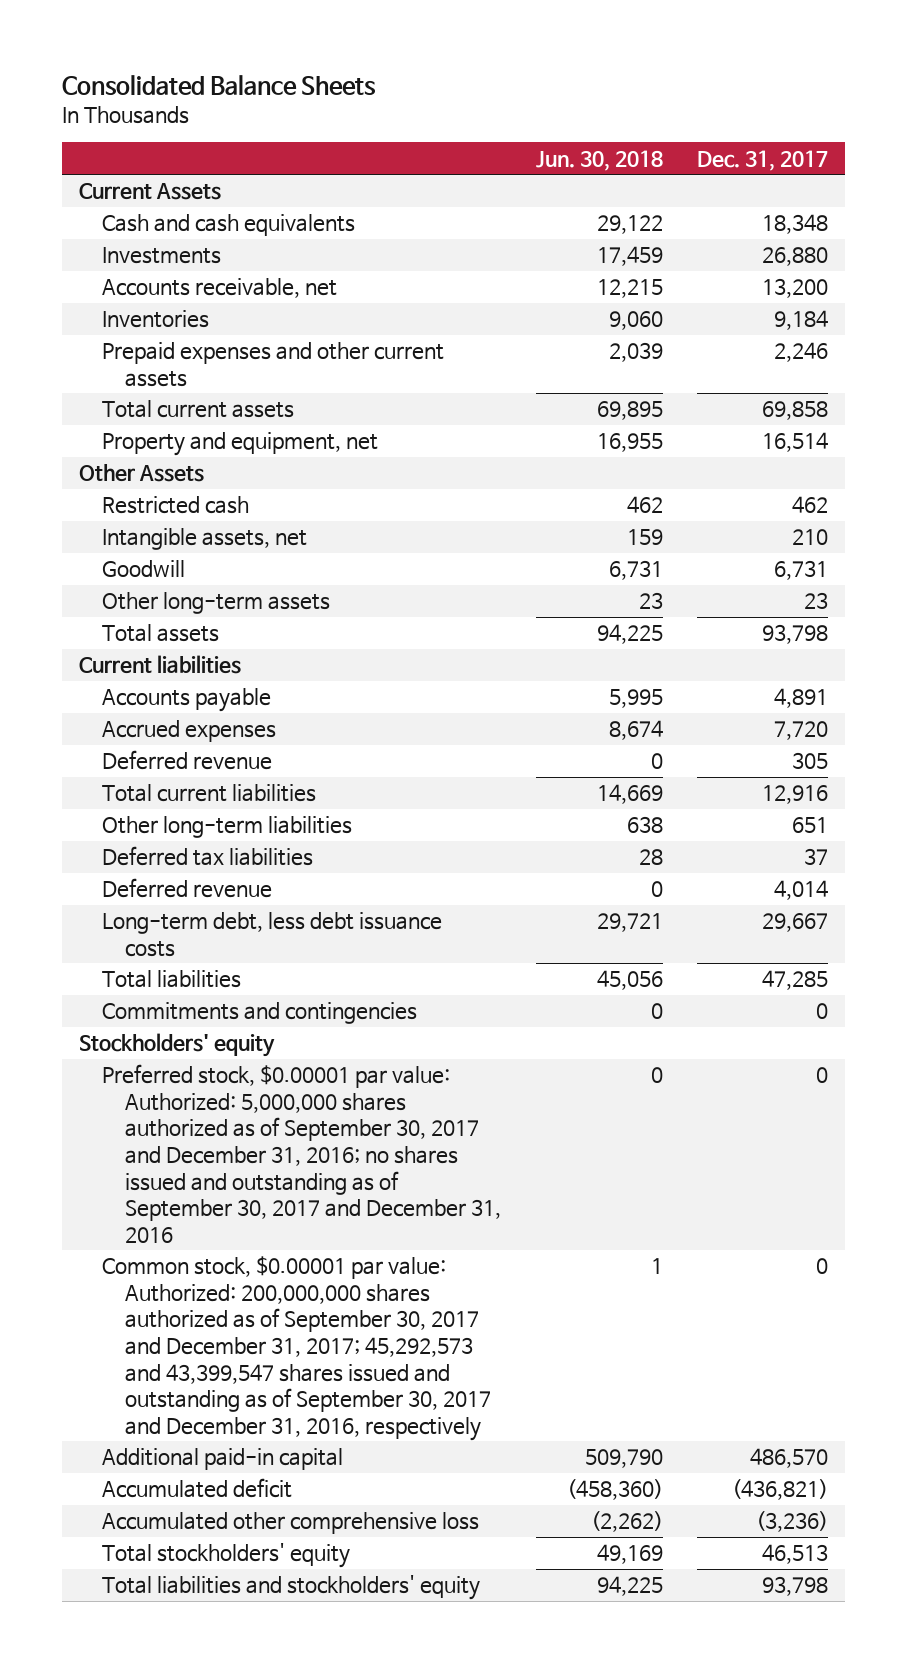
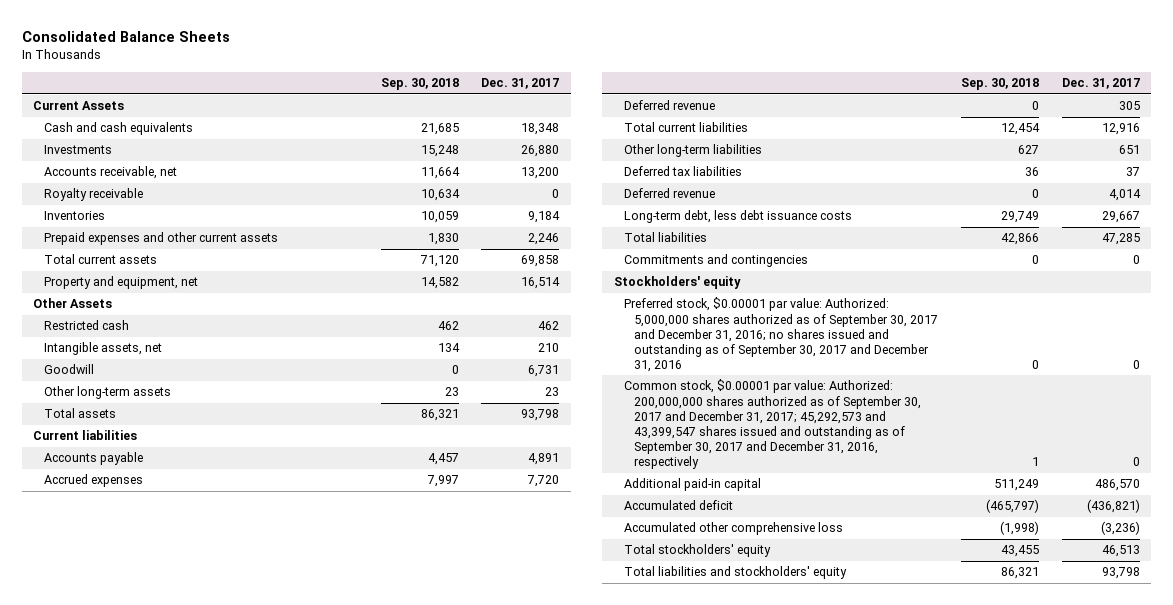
[535,149,663,171] Jun. 30, 2018 -> none
none -> [380,78,459,91] Sep. 30, 2018
none -> [43,188,143,202] Royalty receivable

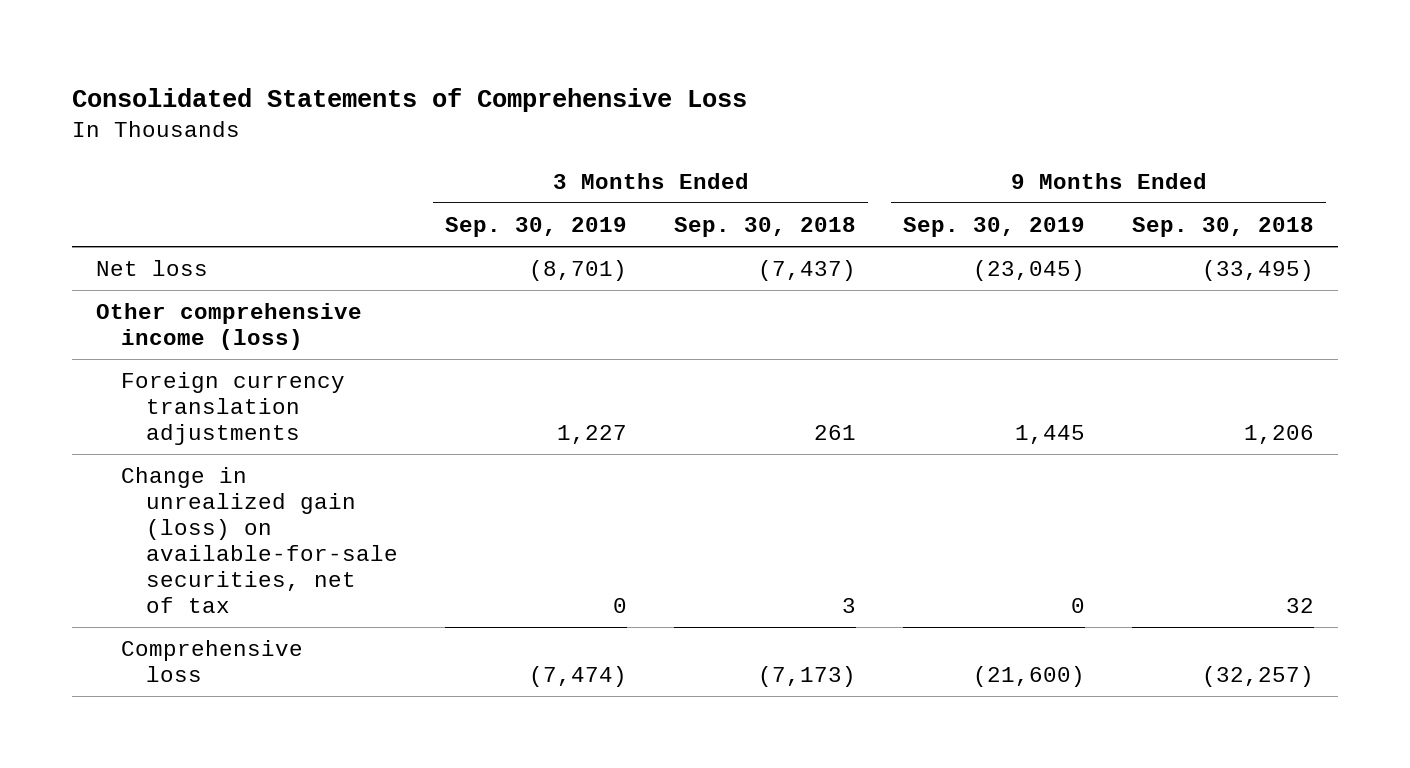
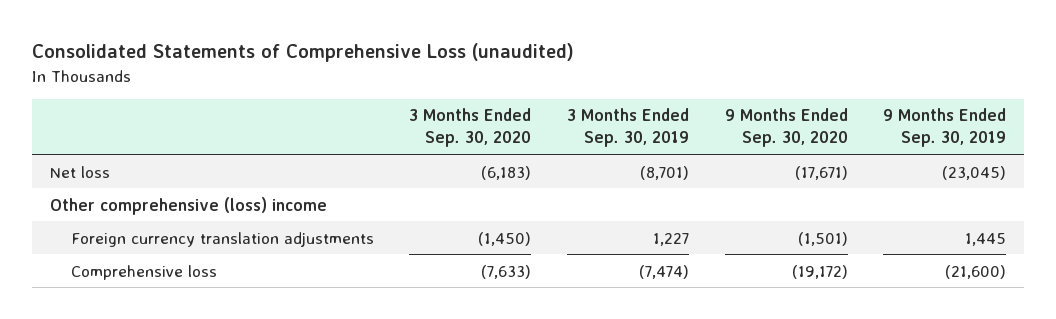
[72,87,748,112] Consolidated Statements of Comprehensive Loss -> [31,43,574,63] Consolidated Statements of Comprehensive Loss (unaudited)
[674,216,857,237] Sep. 30, 2018 -> none
[1132,216,1315,237] Sep. 30, 2018 -> none
none -> [409,108,532,148] 3 Months Ended Sep. 30, 2020
none -> [724,108,848,148] 9 Months Ended Sep. 30, 2020
[95,303,362,350] Other comprehensive income (loss) -> [49,196,327,215] Other comprehensive (loss) income
[120,467,399,613] Change in unrealized gain (loss) on available-for-sale securities, net of tax -> none

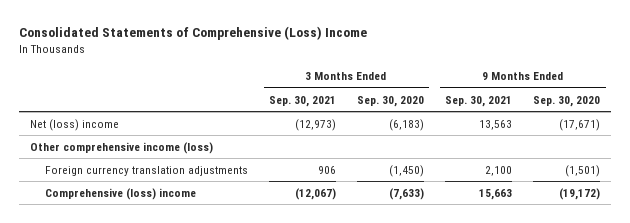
[31,43,574,63] Consolidated Statements of Comprehensive Loss (unaudited) -> [19,26,368,41] Consolidated Statements of Comprehensive (Loss) Income
[567,108,690,148] 3 Months Ended Sep. 30, 2019 -> none
[883,108,1007,148] 9 Months Ended Sep. 30, 2019 -> none
none -> [268,95,336,107] Sep. 30, 2021
none -> [445,95,513,107] Sep. 30, 2021
[49,165,110,178] Net loss -> [29,118,119,131] Net (loss) income
[49,196,327,215] Other comprehensive (loss) income -> [29,141,213,154] Other comprehensive income (loss)
[70,264,217,280] Comprehensive loss -> [44,187,196,200] Comprehensive (loss) income

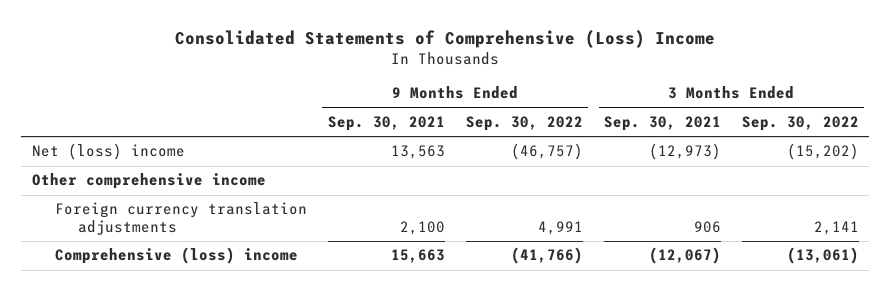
[356,95,424,107] Sep. 30, 2020 -> none
[533,95,601,107] Sep. 30, 2020 -> none
none -> [465,116,583,132] Sep. 30, 2022
none -> [741,116,859,132] Sep. 30, 2022
[29,141,213,154] Other comprehensive income (loss) -> [31,173,266,190] Other comprehensive income

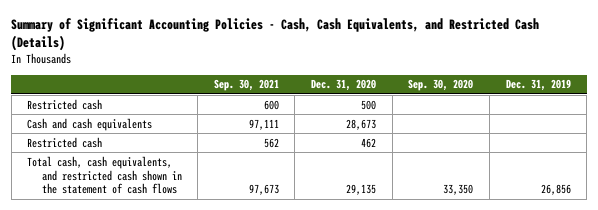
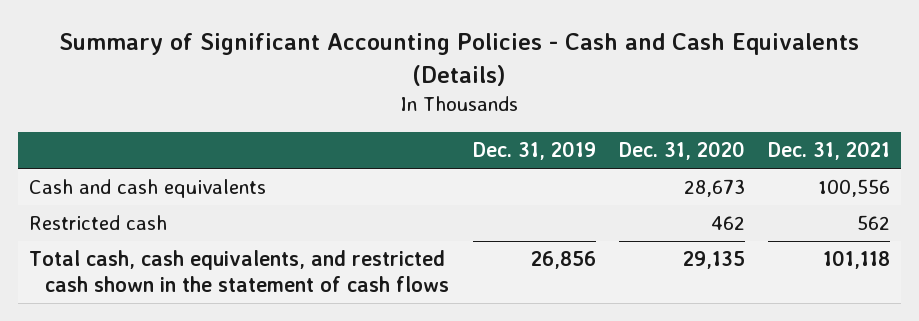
[11,18,540,52] Summary of Significant Accounting Policies - Cash, Cash Equivalents, and Restricted Cash (Details) -> [59,33,860,86] Summary of Significant Accounting Policies - Cash and Cash Equivalents (Details)
[213,79,279,92] Sep. 30, 2021 -> none
[408,79,474,92] Sep. 30, 2020 -> none
none -> [767,141,890,161] Dec. 31, 2021
[27,98,103,110] Restricted cash -> none

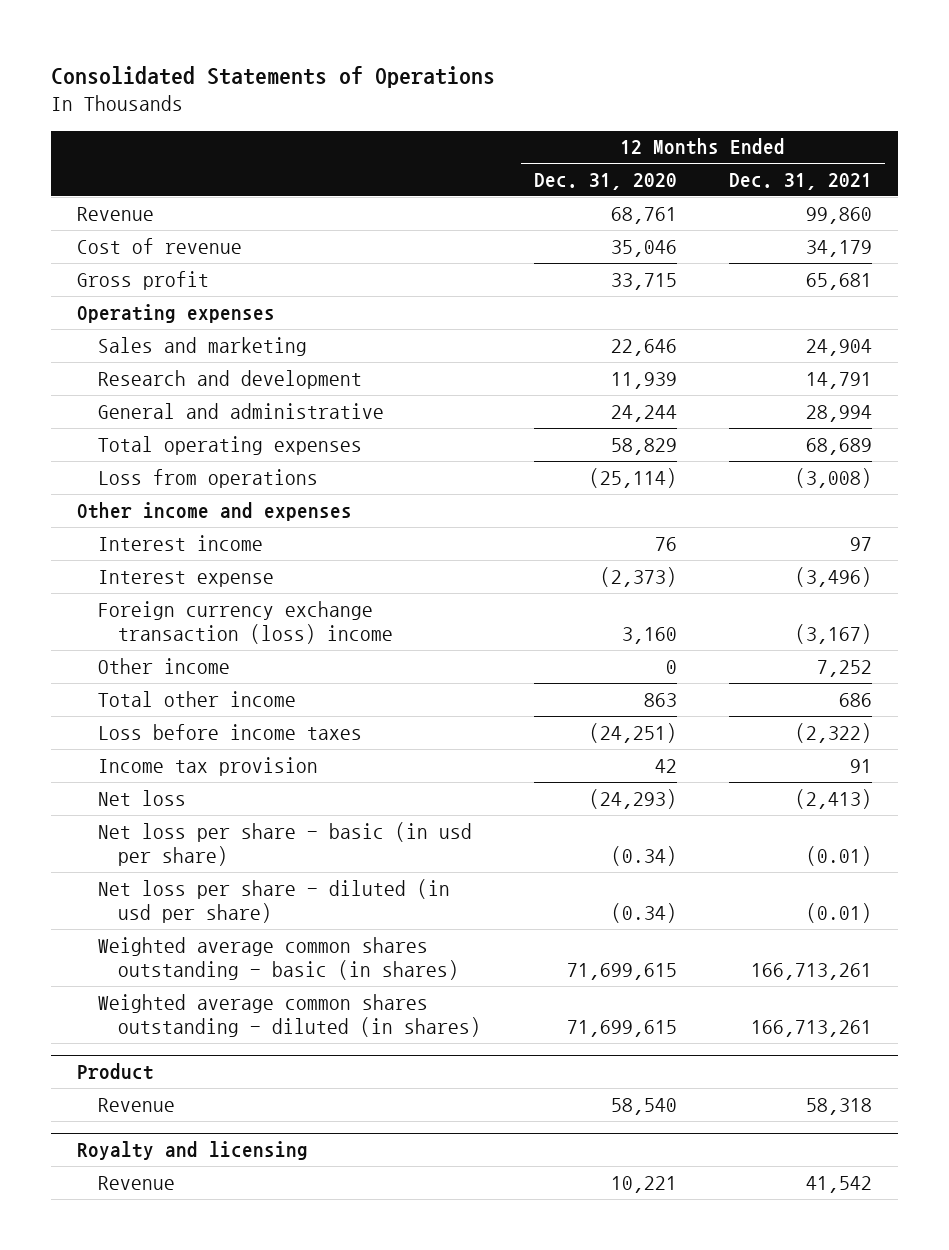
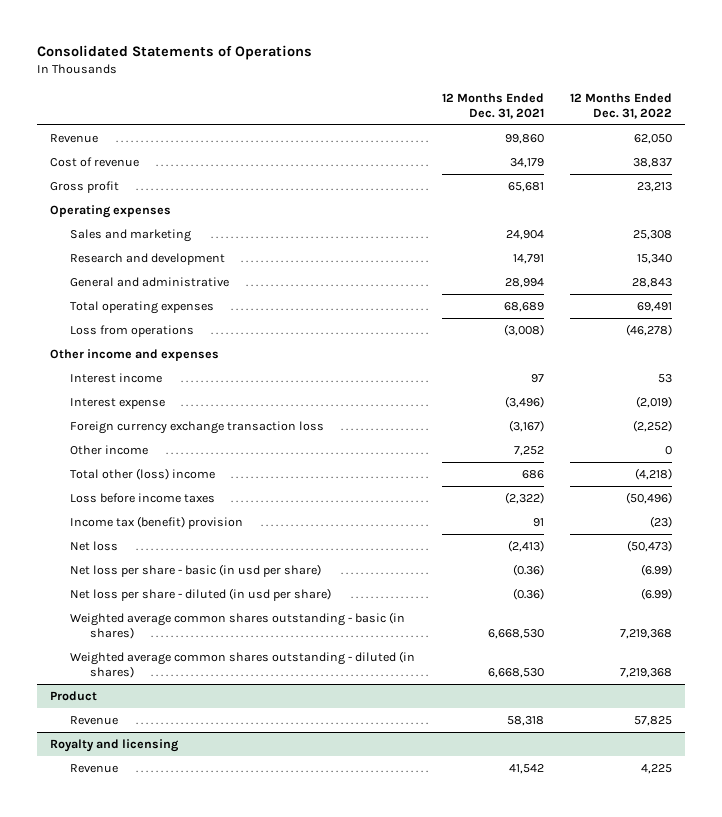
[533,172,677,190] Dec. 31, 2020 -> none
none -> [570,93,673,119] 12 Months Ended Dec. 31, 2022
[97,600,394,645] Foreign currency exchange transaction (loss) income -> [69,420,324,434] Foreign currency exchange transaction loss
[97,690,296,707] Total other income -> [69,467,215,480] Total other (loss) income
[97,756,318,776] Income tax provision -> [69,515,243,529] Income tax (benefit) provision
[805,846,872,867] (0.01) -> [512,563,544,576] (0.36)
[805,903,872,924] (0.01) -> [512,587,544,600] (0.36)
[750,963,872,981] 166,713,261 -> [487,628,544,639] 6,668,530
[750,1020,872,1038] 166,713,261 -> [487,667,544,678] 6,668,530

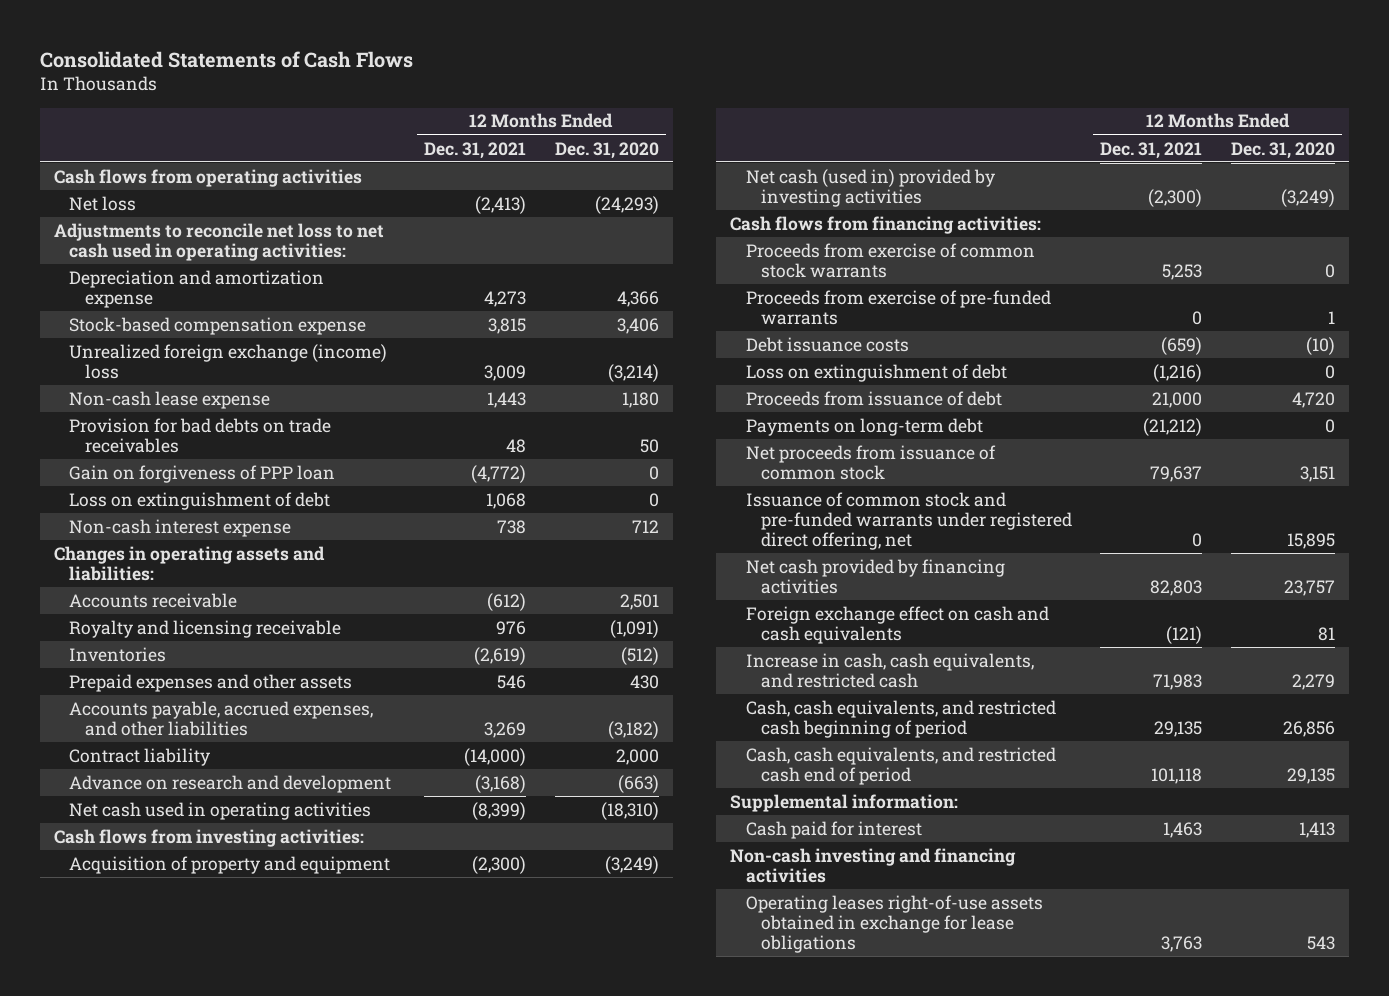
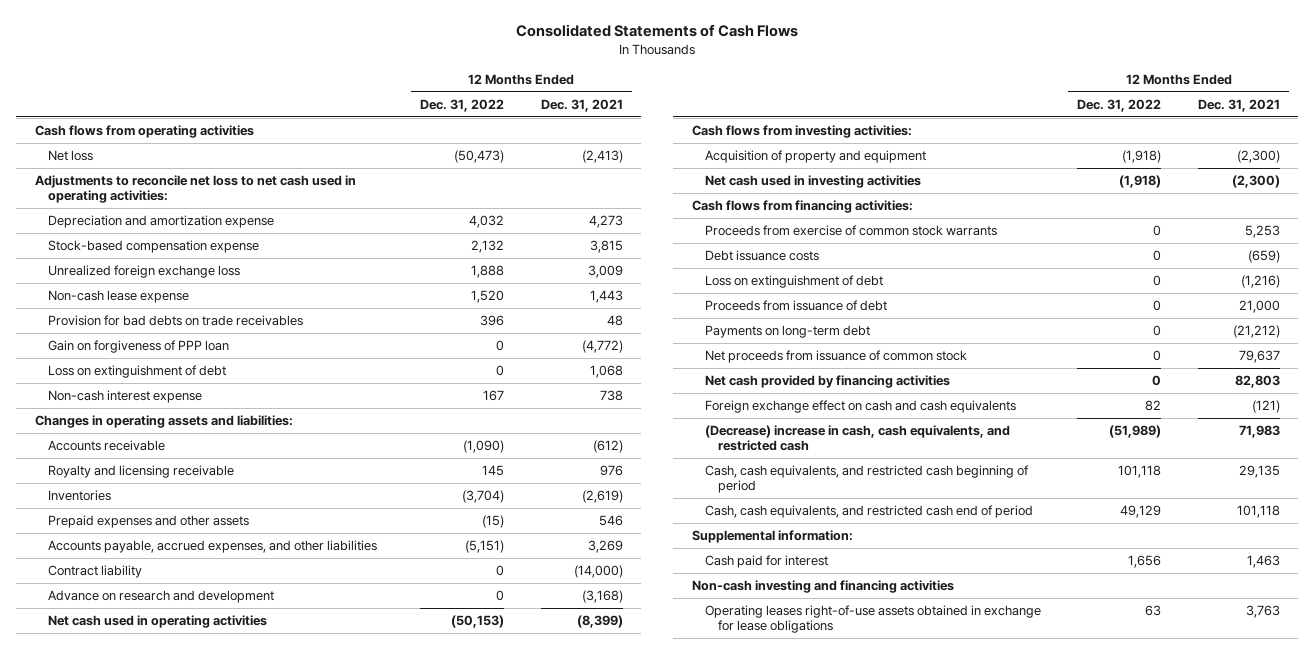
[554,141,659,159] Dec. 31, 2020 -> none
none -> [420,98,505,112] Dec. 31, 2022
[69,343,388,379] Unrealized foreign exchange (income) loss -> [47,265,240,279] Unrealized foreign exchange loss
[745,168,995,207] Net cash (used in) provided by investing activities -> [704,175,921,189] Net cash used in investing activities
[745,289,1051,325] Proceeds from exercise of pre-funded warrants -> none
[745,491,1073,550] Issuance of common stock and pre-funded warrants under registered direct offering, net -> none
[745,652,1034,688] Increase in cash, cash equivalents, and restricted cash -> [704,425,1010,452] (Decrease) increase in cash, cash equivalents, and restricted cash

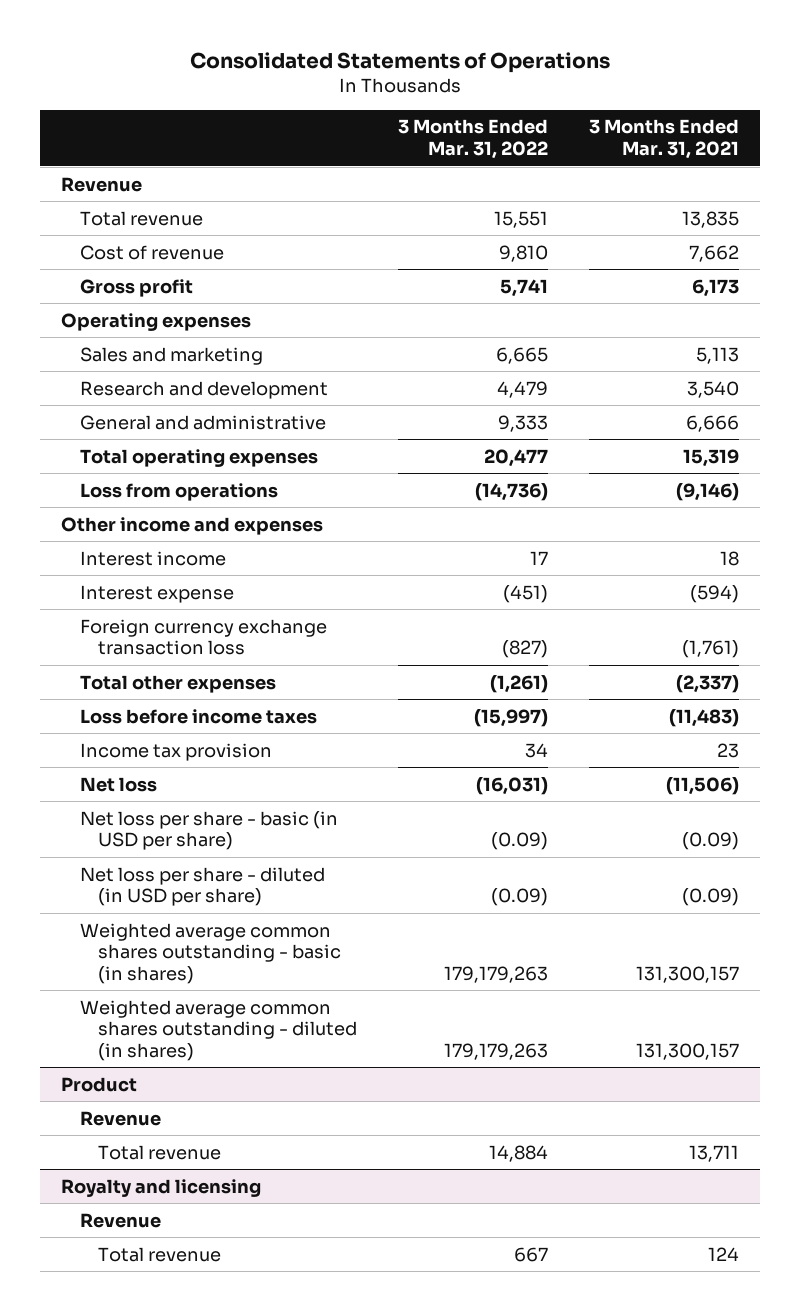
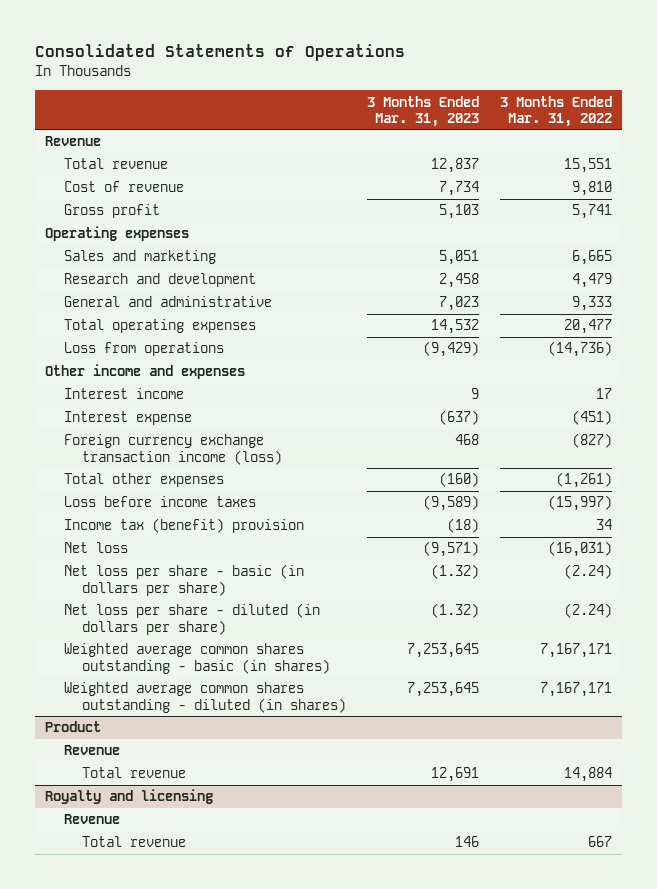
[589,119,740,160] 3 Months Ended Mar. 31, 2021 -> none
none -> [366,95,479,127] 3 Months Ended Mar. 31, 2023
[79,618,327,656] Foreign currency exchange transaction loss -> [63,434,283,465] Foreign currency exchange transaction income (loss)
[79,742,272,761] Income tax provision -> [63,518,304,534] Income tax (benefit) provision
[79,810,338,851] Net loss per share - basic (in USD per share) -> [63,564,304,596] Net loss per share - basic (in dollars per share)
[491,832,549,851] (0.09) -> [563,564,612,580] (2.24)
[79,866,325,907] Net loss per share - diluted (in USD per share) -> [63,603,320,635] Net loss per share - diluted (in dollars per share)
[491,888,549,907] (0.09) -> [563,603,612,619] (2.24)
[444,965,549,983] 179,179,263 -> [539,643,612,659] 7,167,171
[444,1042,549,1060] 179,179,263 -> [539,682,612,698] 7,167,171

